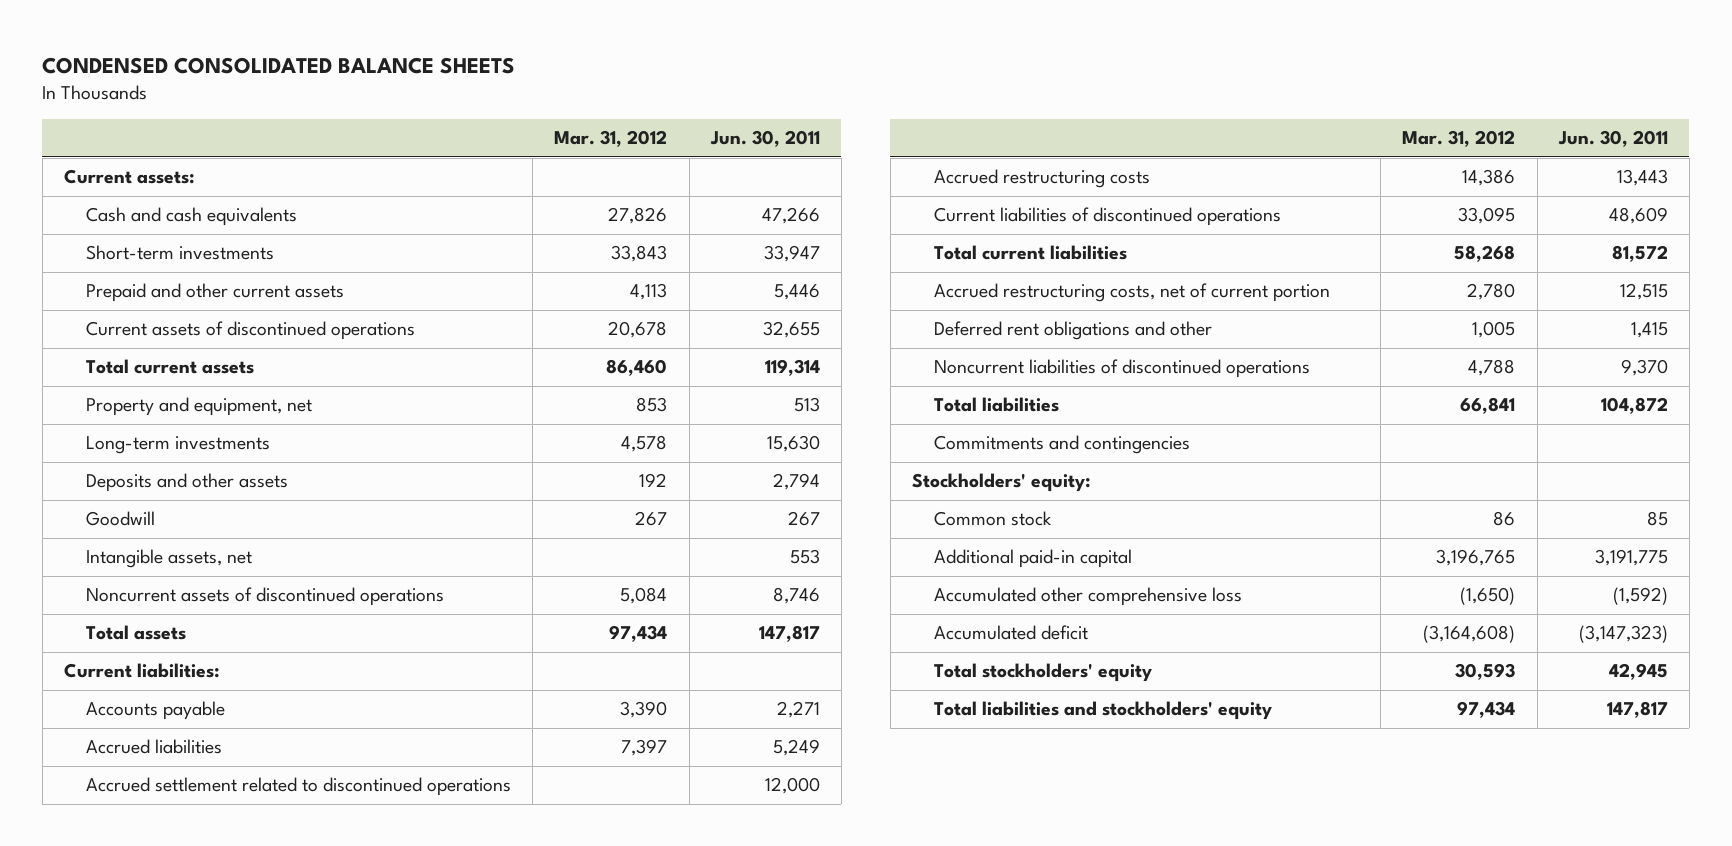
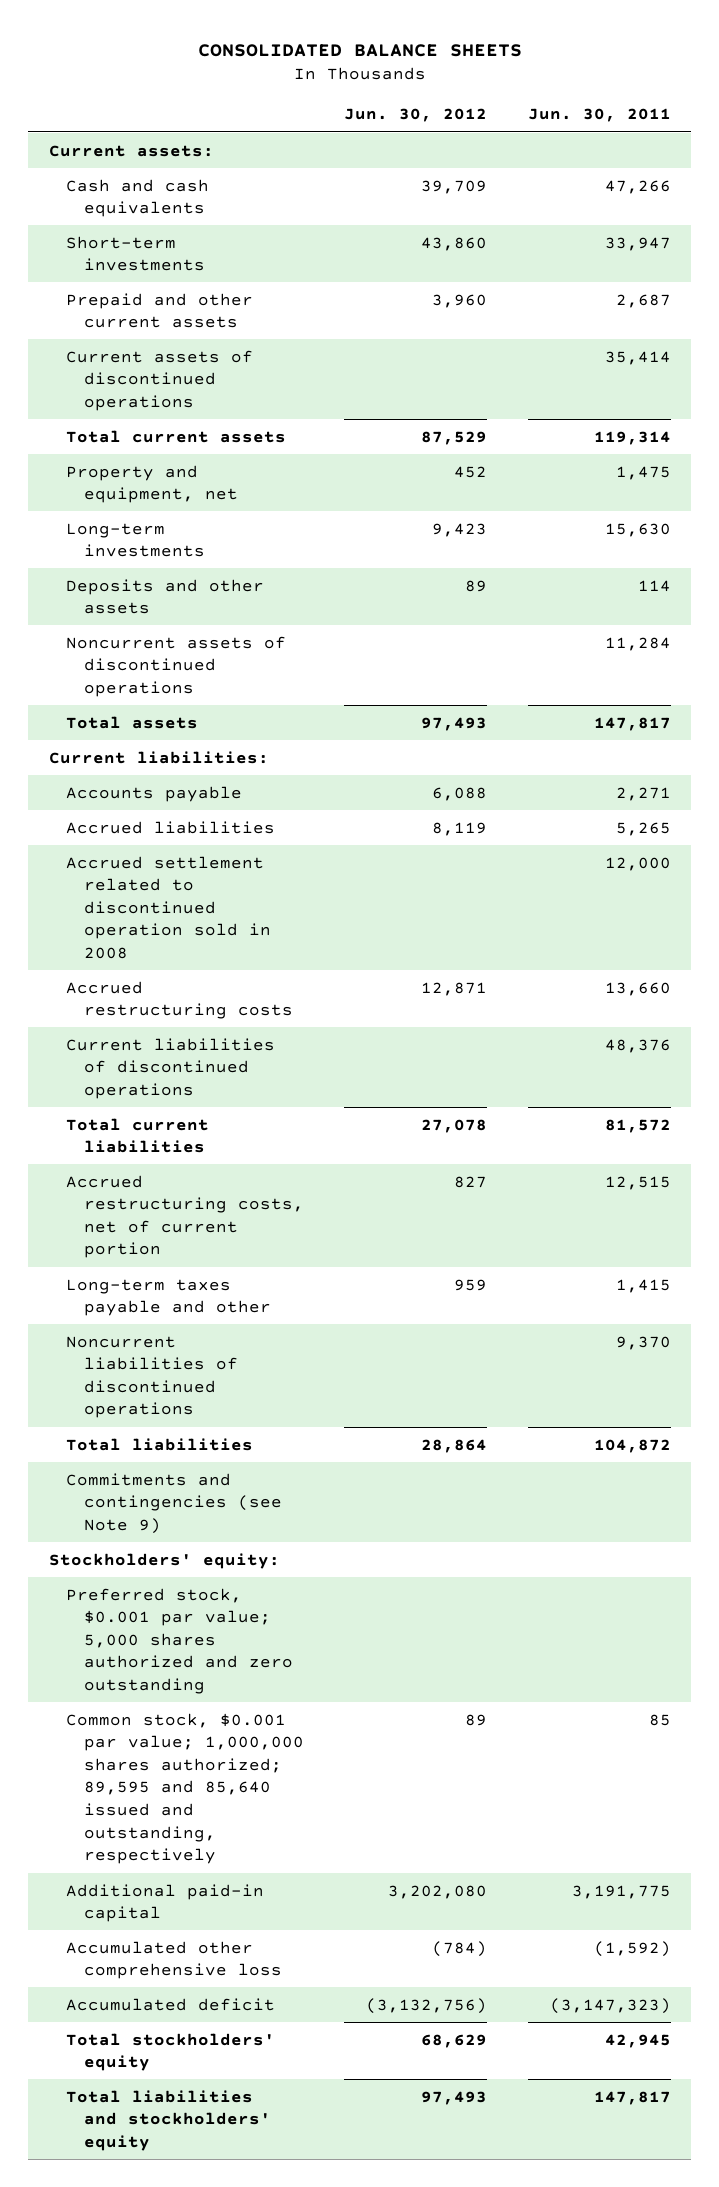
[42,56,516,74] CONDENSED CONSOLIDATED BALANCE SHEETS -> [197,43,522,57] CONSOLIDATED BALANCE SHEETS
[554,130,668,148] Mar. 31, 2012 -> none
none -> [344,108,488,123] Jun. 30, 2012
[773,284,820,301] 5,446 -> [615,293,671,308] 2,687
[762,321,820,339] 32,655 -> [604,350,671,365] 35,414
[793,397,820,413] 513 -> [615,465,671,480] 1,475
[86,511,156,527] Goodwill -> none
[86,549,253,569] Intangible assets, net -> none
[772,473,820,491] 2,794 -> [637,579,671,592] 114
[772,587,820,605] 8,746 -> [604,636,671,651] 11,284
[772,739,820,757] 5,249 -> [615,821,671,836] 5,265
[86,777,512,797] Accrued settlement related to discontinued operations -> [66,855,271,960] Accrued settlement related to discontinued operation sold in 2008
[1616,169,1668,187] 13,443 -> [604,981,671,996] 13,660
[1608,207,1668,225] 48,609 -> [604,1038,671,1053] 48,376
[934,321,1213,341] Deferred rent obligations and other -> [66,1278,271,1317] Long-term taxes payable and other
[934,435,1191,455] Commitments and contingencies -> [66,1472,282,1534] Commitments and contingencies (see Note 9)
none -> [66,1587,293,1695] Preferred stock, $0.001 par value; 5,000 shares authorized and zero outstanding
[934,511,1053,527] Common stock -> [66,1712,304,1865] Common stock, $0.001 par value; 1,000,000 shares authorized; 89,595 and 85,640 issued and outstanding, respectively

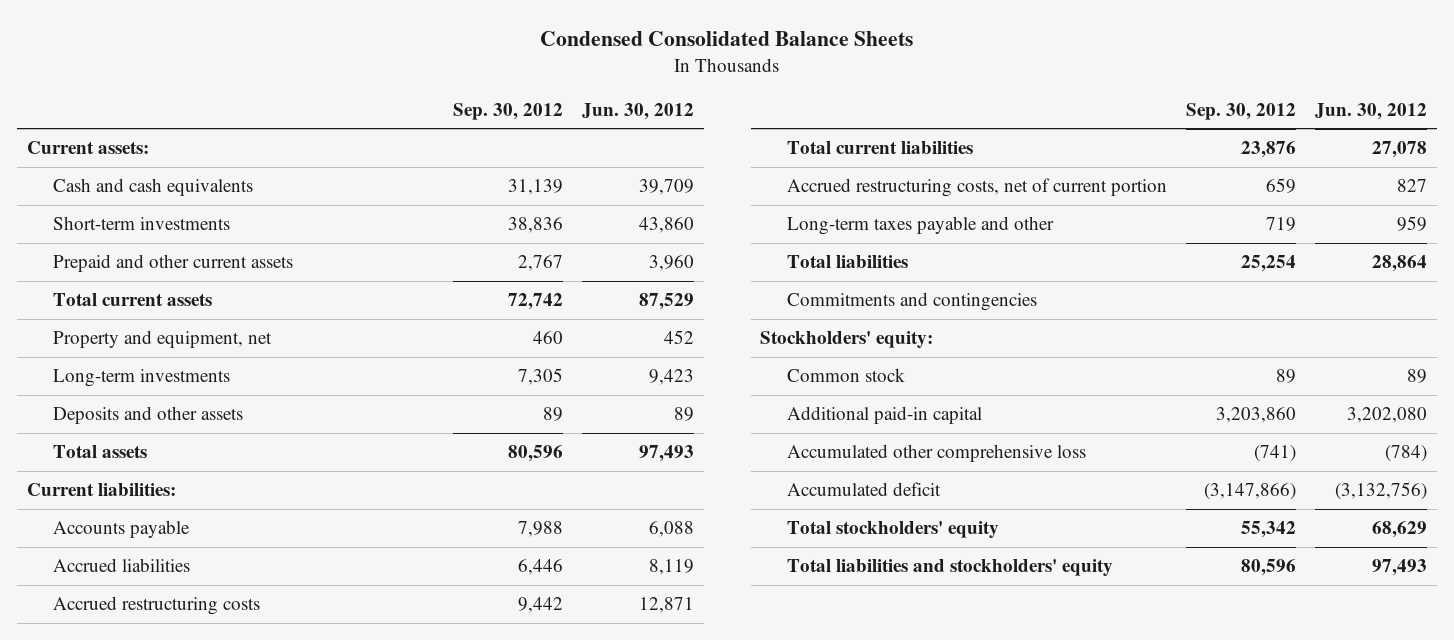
[197,43,522,57] CONSOLIDATED BALANCE SHEETS -> [540,31,914,47] Condensed Consolidated Balance Sheets
[527,108,671,123] Jun. 30, 2011 -> none
none -> [452,102,563,120] Sep. 30, 2012
[66,349,254,411] Current assets of discontinued operations -> none
[66,635,287,697] Noncurrent assets of discontinued operations -> none
[66,855,271,960] Accrued settlement related to discontinued operation sold in 2008 -> none
[66,1037,276,1099] Current liabilities of discontinued operations -> none
[66,1335,238,1419] Noncurrent liabilities of discontinued operations -> none
[66,1472,282,1534] Commitments and contingencies (see Note 9) -> [786,291,1037,311] Commitments and contingencies
[66,1587,293,1695] Preferred stock, $0.001 par value; 5,000 shares authorized and zero outstanding -> none
[66,1712,304,1865] Common stock, $0.001 par value; 1,000,000 shares authorized; 89,595 and 85,640 issued and outstanding, respectively -> [786,367,905,382] Common stock

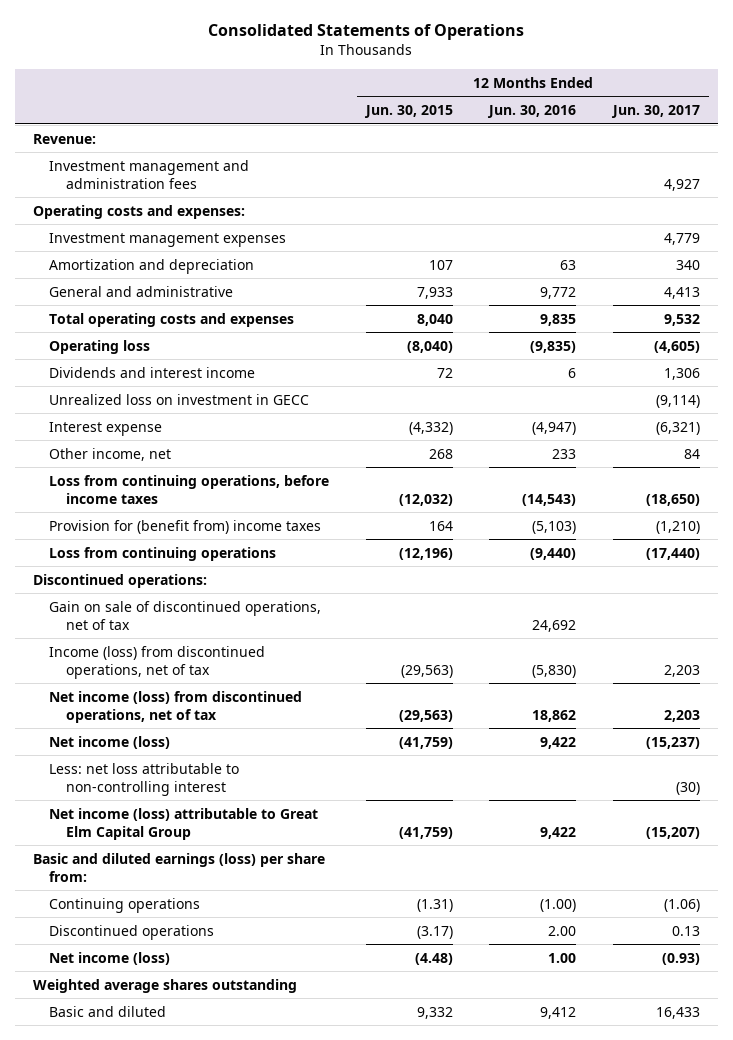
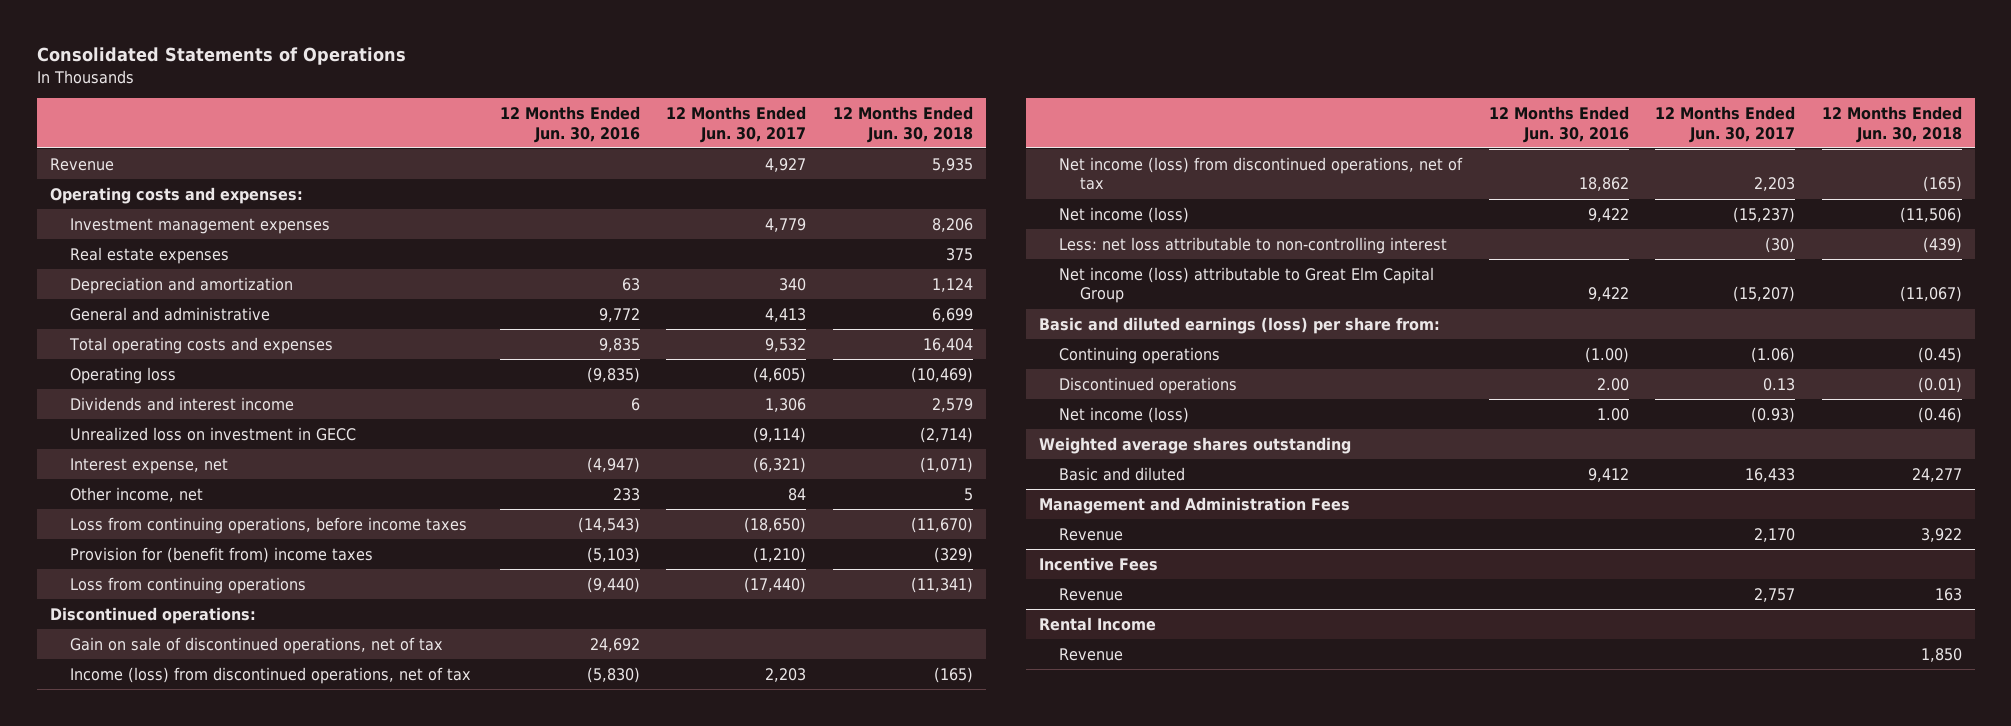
[363,105,453,119] Jun. 30, 2015 -> none
none -> [832,106,973,143] 12 Months Ended Jun. 30, 2018
[32,133,96,144] Revenue: -> none
[49,159,250,189] Investment management and administration fees -> [49,157,114,171] Revenue
none -> [70,246,230,264] Real estate expenses
[49,258,255,274] Amortization and depreciation -> [70,276,294,294] Depreciation and amortization
[49,421,163,436] Interest expense -> [70,457,229,474] Interest expense, net
none -> [1038,496,1350,514] Management and Administration Fees
none -> [1059,527,1124,541] Revenue
none -> [1038,556,1158,571] Incentive Fees
none -> [1059,587,1124,601] Revenue
none -> [1038,616,1156,631] Rental Income
none -> [1059,647,1124,661] Revenue

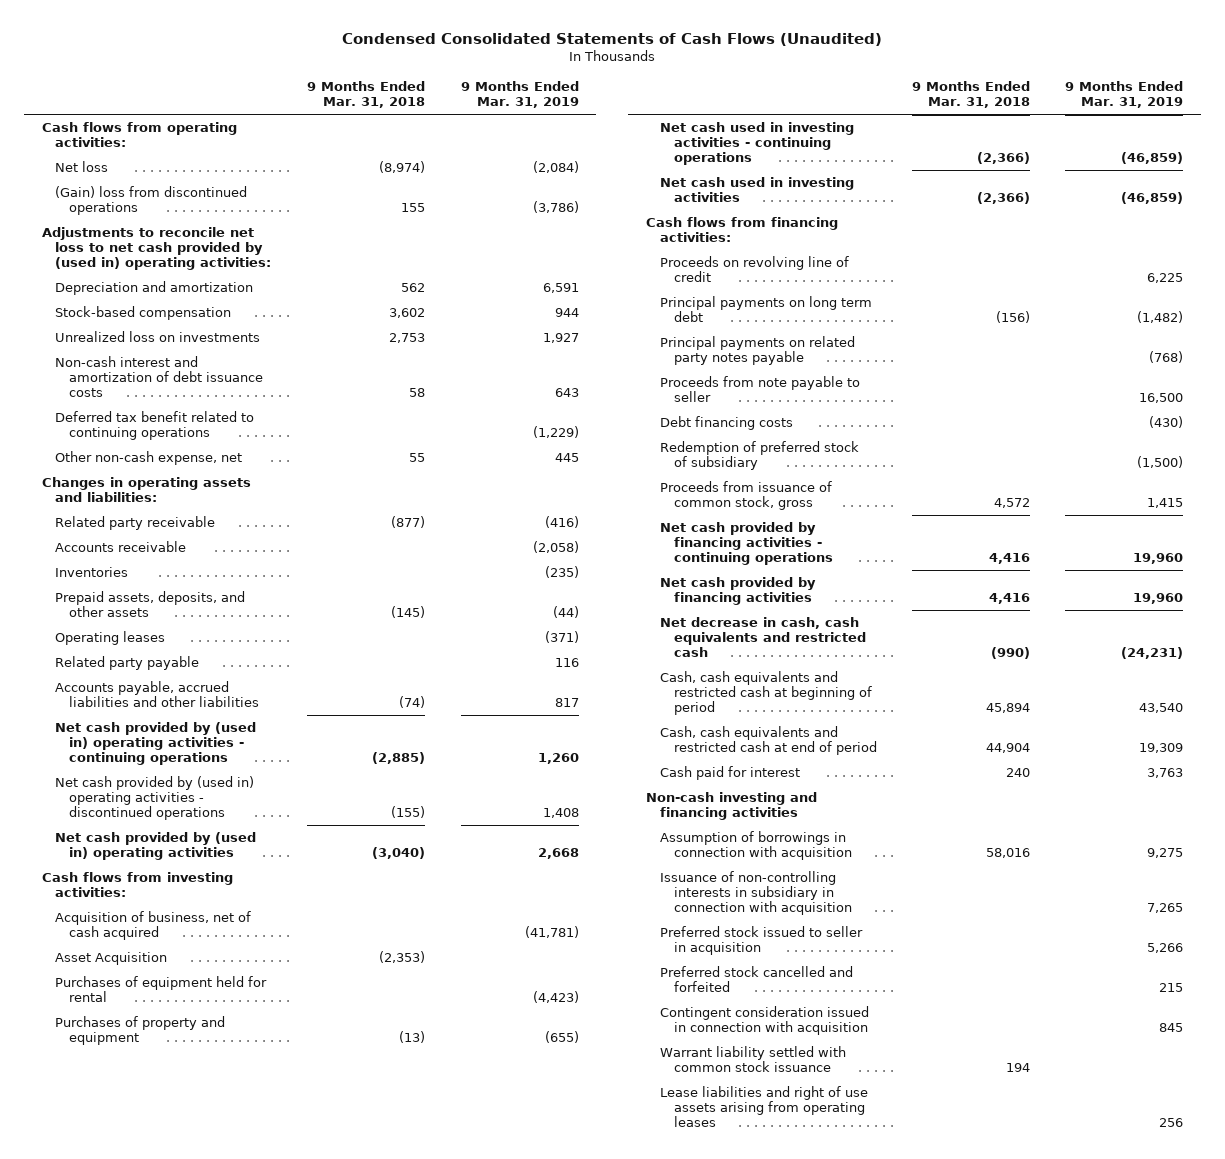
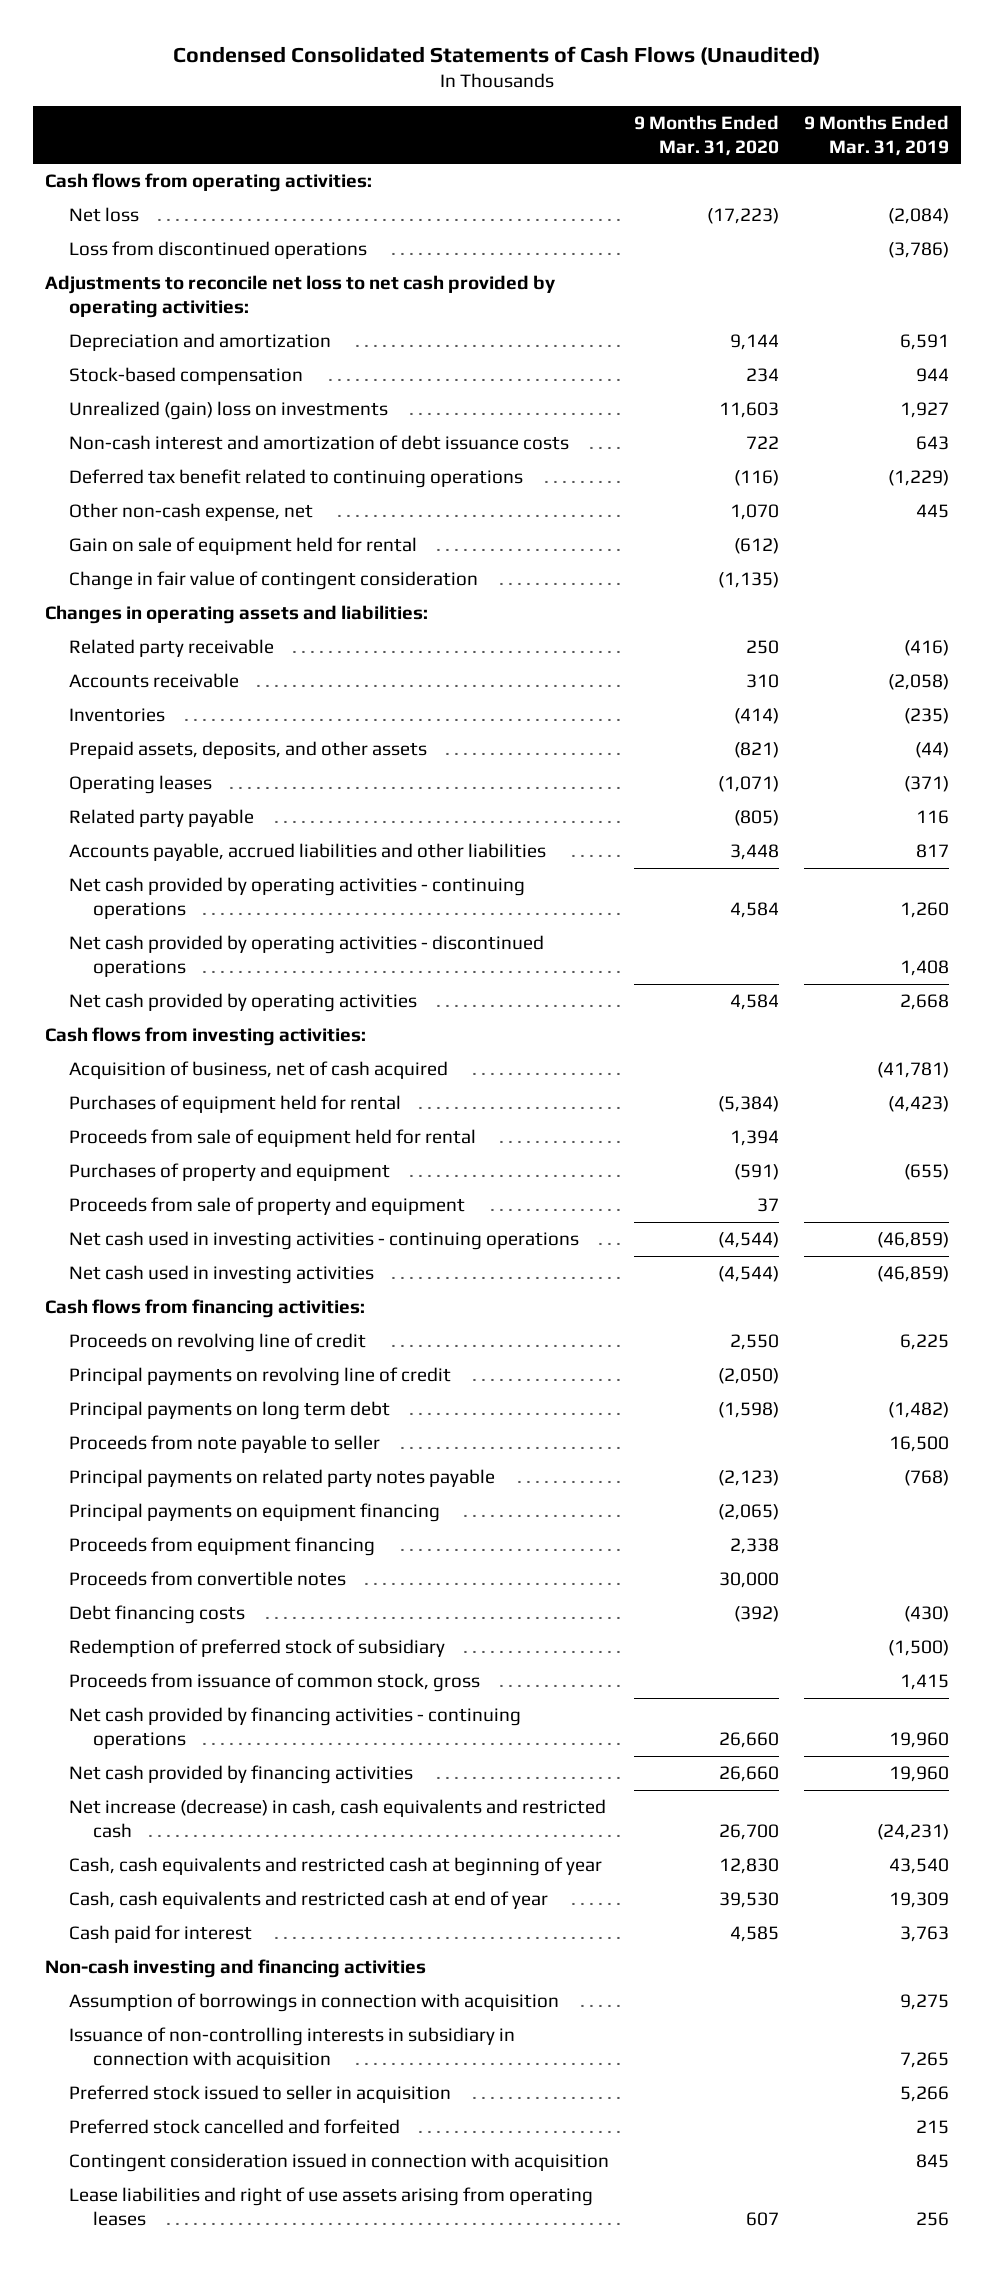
[307,81,426,109] 9 Months Ended Mar. 31, 2018 -> none
none -> [633,114,779,156] 9 Months Ended Mar. 31, 2020
[55,186,248,216] (Gain) loss from discontinued operations -> [68,241,367,260] Loss from discontinued operations
[41,227,272,271] Adjustments to reconcile net loss to net cash provided by (used in) operating activities: -> [45,275,556,318] Adjustments to reconcile net loss to net cash provided by operating activities:
[55,331,261,343] Unrealized loss on investments -> [68,401,388,421] Unrealized (gain) loss on investments
none -> [68,537,417,556] Gain on sale of equipment held for rental
none -> [68,571,478,591] Change in fair value of contingent consideration
[55,722,257,766] Net cash provided by (used in) operating activities - continuing operations -> [68,877,525,919] Net cash provided by operating activities - continuing operations
[55,776,255,821] Net cash provided by (used in) operating activities - discontinued operations -> [68,935,544,977] Net cash provided by operating activities - discontinued operations
[55,832,257,861] Net cash provided by (used in) operating activities -> [68,993,417,1013] Net cash provided by operating activities
[55,952,168,966] Asset Acquisition -> none
none -> [68,1129,476,1148] Proceeds from sale of equipment held for rental
none -> [68,1197,465,1216] Proceeds from sale of property and equipment
none -> [68,1367,451,1387] Principal payments on revolving line of credit
[659,336,855,366] Principal payments on related party notes payable -> [68,1469,495,1488] Principal payments on related party notes payable
none -> [68,1503,440,1523] Principal payments on equipment financing
none -> [68,1537,375,1557] Proceeds from equipment financing
none -> [68,1571,346,1587] Proceeds from convertible notes
[659,617,866,658] Net decrease in cash, cash equivalents and restricted cash -> [68,1799,606,1838] Net increase (decrease) in cash, cash equivalents and restricted cash
[659,671,872,716] Cash, cash equivalents and restricted cash at beginning of period -> [68,1857,602,1877] Cash, cash equivalents and restricted cash at beginning of year
[659,726,877,756] Cash, cash equivalents and restricted cash at end of period -> [68,1891,548,1910] Cash, cash equivalents and restricted cash at end of year
[659,1046,846,1073] Warrant liability settled with common stock issuance -> none

